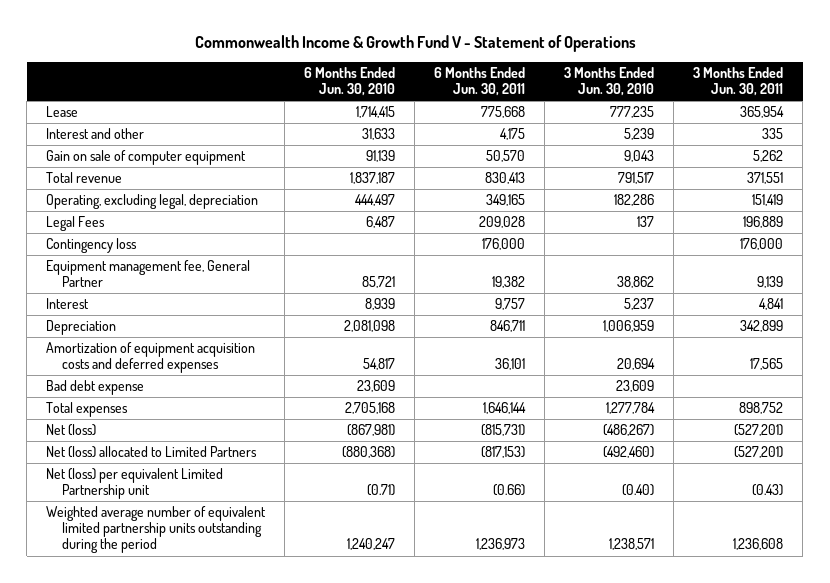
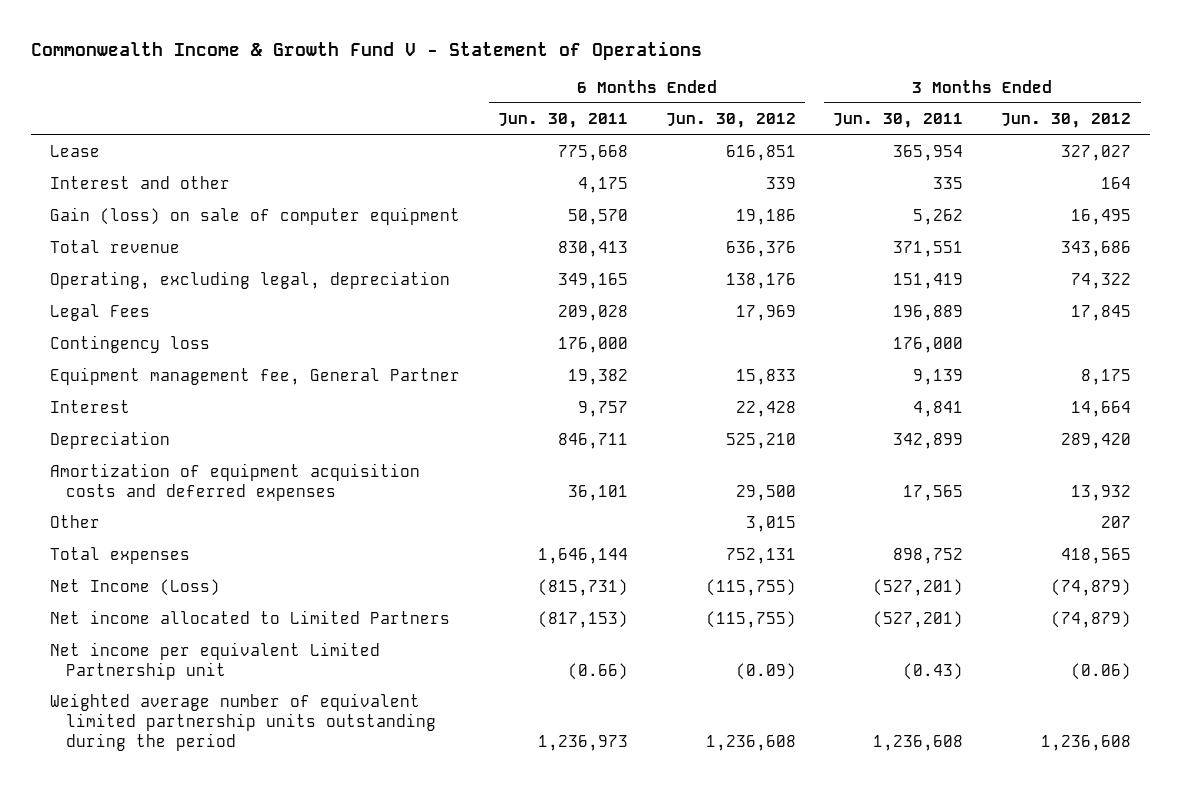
[304,67,396,97] 6 Months Ended Jun. 30, 2010 -> none
[564,67,655,97] 3 Months Ended Jun. 30, 2010 -> none
none -> [665,113,796,129] Jun. 30, 2012
none -> [1001,113,1132,129] Jun. 30, 2012
[46,150,247,166] Gain on sale of computer equipment -> [50,207,461,226] Gain (loss) on sale of computer equipment
[46,380,145,396] Bad debt expense -> none
none -> [50,515,101,529] Other
[46,424,97,437] Net (loss) -> [50,579,221,597] Net Income (Loss)
[46,446,258,459] Net (loss) allocated to Limited Partners -> [50,610,451,625] Net income allocated to Limited Partners
[46,468,224,500] Net (loss) per equivalent Limited Partnership unit -> [50,642,381,680] Net income per equivalent Limited Partnership unit

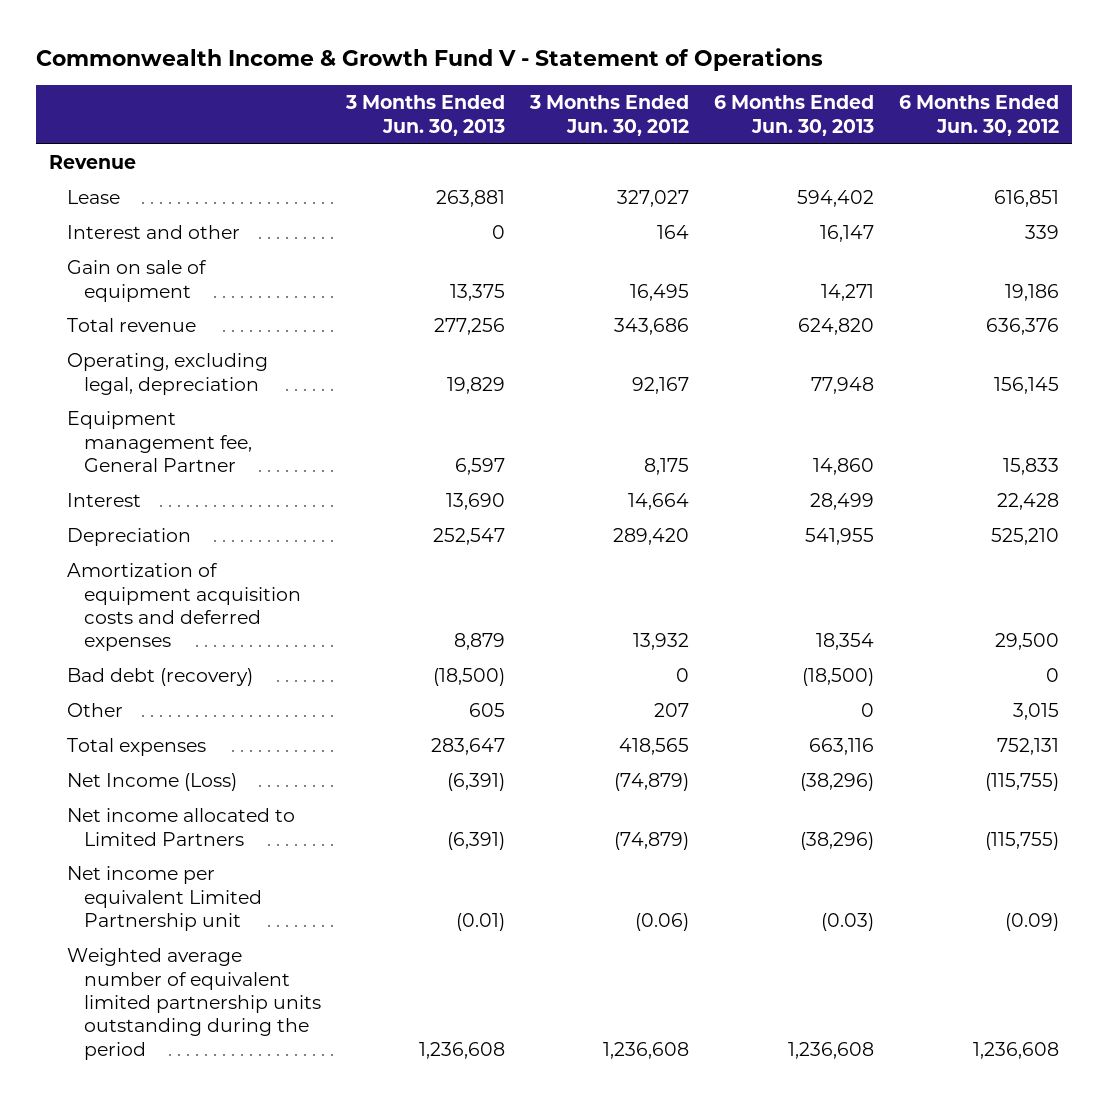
[498,113,629,129] Jun. 30, 2011 -> none
[833,113,964,129] Jun. 30, 2011 -> none
none -> [345,95,506,136] 3 Months Ended Jun. 30, 2013
none -> [714,95,875,136] 6 Months Ended Jun. 30, 2013
none -> [48,155,136,170] Revenue
[50,207,461,226] Gain (loss) on sale of computer equipment -> [66,260,207,302] Gain on sale of equipment
[50,304,151,322] Legal Fees -> none
[50,335,211,354] Contingency loss -> none
[725,273,796,290] 138,176 -> [994,376,1060,394] 156,145
[1071,273,1132,290] 74,322 -> [632,376,690,394] 92,167
none -> [66,668,253,687] Bad debt (recovery)

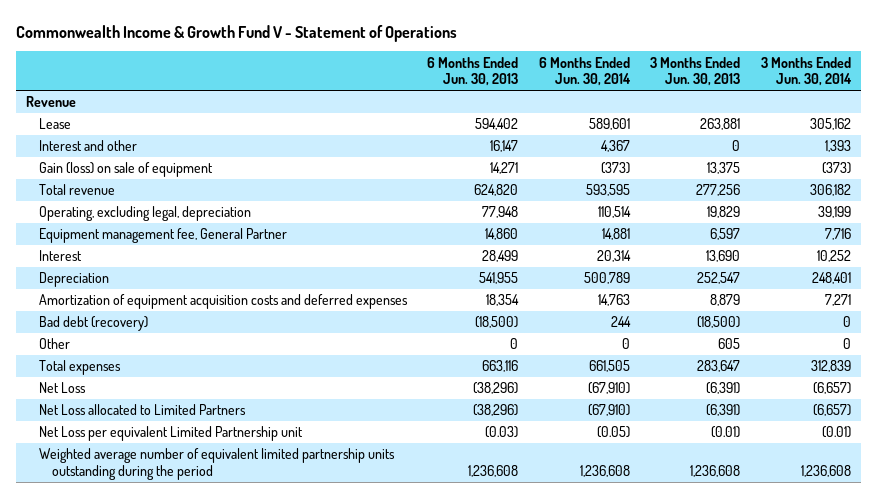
[529,95,690,136] 3 Months Ended Jun. 30, 2012 -> none
[899,95,1060,136] 6 Months Ended Jun. 30, 2012 -> none
none -> [538,56,631,87] 6 Months Ended Jun. 30, 2014
none -> [760,56,852,87] 3 Months Ended Jun. 30, 2014
[66,260,207,302] Gain on sale of equipment -> [38,162,213,178] Gain (loss) on sale of equipment
[66,773,237,792] Net Income (Loss) -> [38,382,86,394] Net Loss
[66,808,295,846] Net income allocated to Limited Partners -> [38,404,246,416] Net Loss allocated to Limited Partners
[66,866,263,931] Net income per equivalent Limited Partnership unit -> [38,426,303,442] Net Loss per equivalent Limited Partnership unit

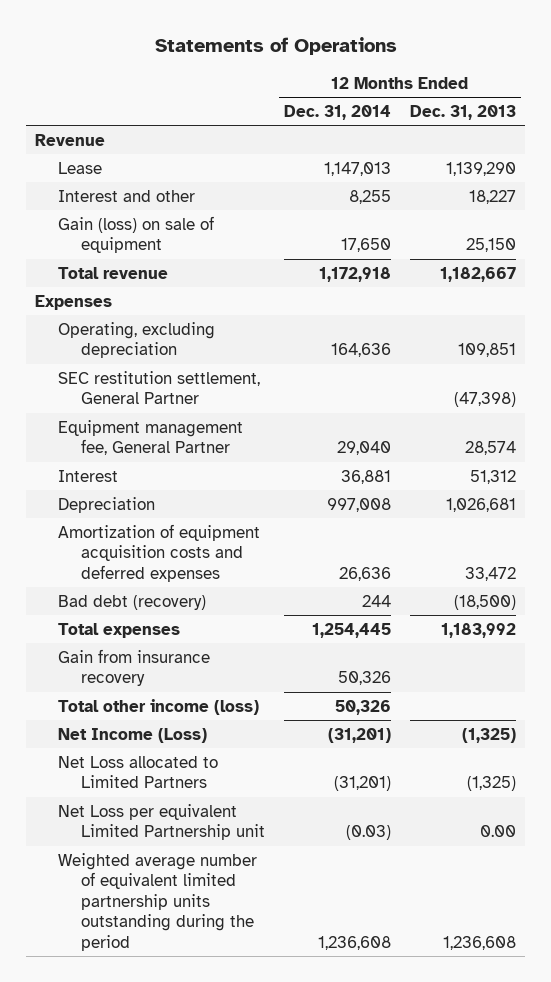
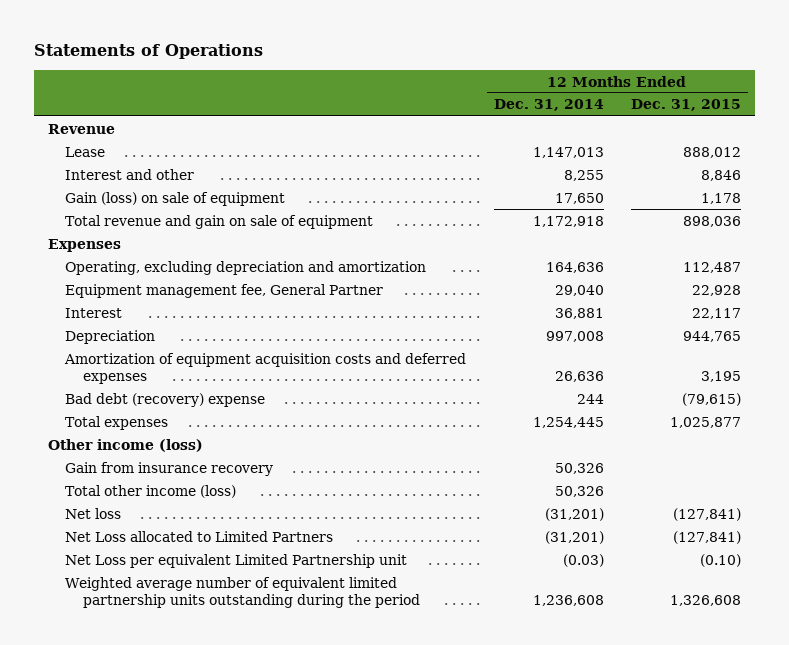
[409,105,516,121] Dec. 31, 2013 -> none
none -> [630,99,741,112] Dec. 31, 2015
[58,266,169,279] Total revenue -> [65,214,374,229] Total revenue and gain on sale of equipment
[58,370,261,405] SEC restitution settlement, General Partner -> none
[58,321,216,359] Operating, excluding depreciation -> [65,260,427,275] Operating, excluding depreciation and amortization
[58,594,207,610] Bad debt (recovery) -> [65,392,266,407] Bad debt (recovery) expense
none -> [47,438,203,452] Other income (loss)
[58,727,208,743] Net Income (Loss) -> [65,507,122,519] Net loss

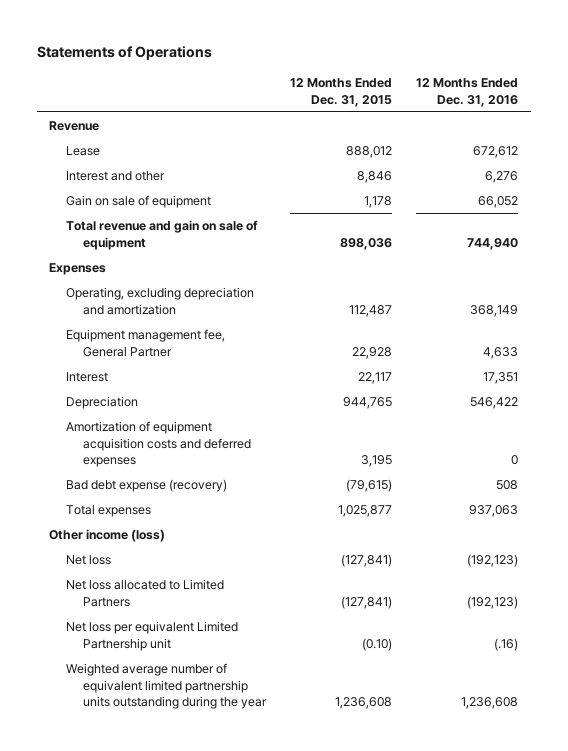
[493,99,604,112] Dec. 31, 2014 -> none
none -> [416,78,519,107] 12 Months Ended Dec. 31, 2016
[65,191,286,206] Gain (loss) on sale of equipment -> [66,195,212,209] Gain on sale of equipment
[65,392,266,407] Bad debt (recovery) expense -> [66,479,228,493] Bad debt expense (recovery)
[65,461,274,476] Gain from insurance recovery -> none
[65,484,237,498] Total other income (loss) -> none
[65,530,334,542] Net Loss allocated to Limited Partners -> [66,579,225,607] Net loss allocated to Limited Partners
[65,553,408,568] Net Loss per equivalent Limited Partnership unit -> [66,621,239,651] Net loss per equivalent Limited Partnership unit
[65,576,420,608] Weighted average number of equivalent limited partnership units outstanding during the period -> [66,663,268,710] Weighted average number of equivalent limited partnership units outstanding during the year
[669,594,741,606] 1,326,608 -> [335,697,393,710] 1,236,608

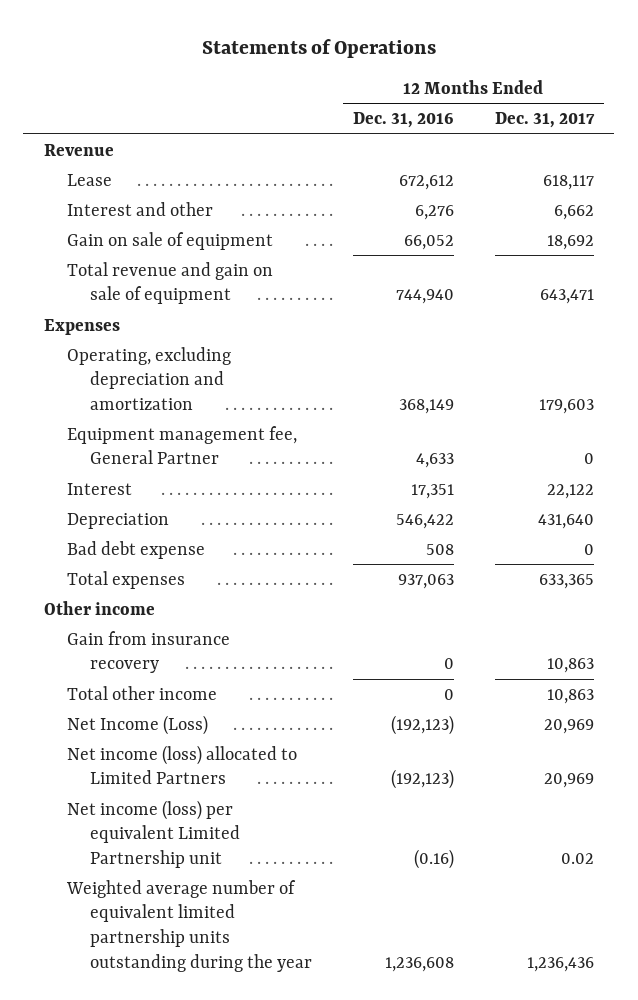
[290,78,393,107] 12 Months Ended Dec. 31, 2015 -> none
none -> [494,112,595,129] Dec. 31, 2017
[66,421,252,468] Amortization of equipment acquisition costs and deferred expenses -> none
[66,479,228,493] Bad debt expense (recovery) -> [67,540,206,559] Bad debt expense
[49,529,166,543] Other income (loss) -> [43,600,155,615] Other income
none -> [67,630,231,674] Gain from insurance recovery
none -> [67,685,218,700] Total other income
[66,555,112,566] Net loss -> [67,714,209,735] Net Income (Loss)
[66,579,225,607] Net loss allocated to Limited Partners -> [67,744,298,785] Net income (loss) allocated to Limited Partners
[66,621,239,651] Net loss per equivalent Limited Partnership unit -> [67,799,241,868] Net income (loss) per equivalent Limited Partnership unit
[494,637,519,651] (.16) -> [414,848,455,869] (0.16)

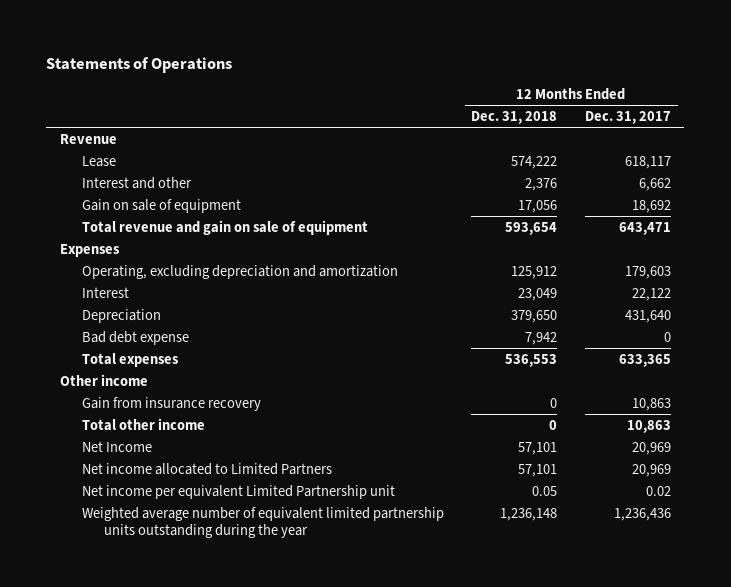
[353,112,455,129] Dec. 31, 2016 -> none
none -> [471,111,558,125] Dec. 31, 2018
[67,425,298,465] Equipment management fee, General Partner -> none
[67,714,209,735] Net Income (Loss) -> [82,440,153,452] Net Income
[67,744,298,785] Net income (loss) allocated to Limited Partners -> [82,462,333,475] Net income allocated to Limited Partners
[67,799,241,868] Net income (loss) per equivalent Limited Partnership unit -> [82,484,396,499] Net income per equivalent Limited Partnership unit

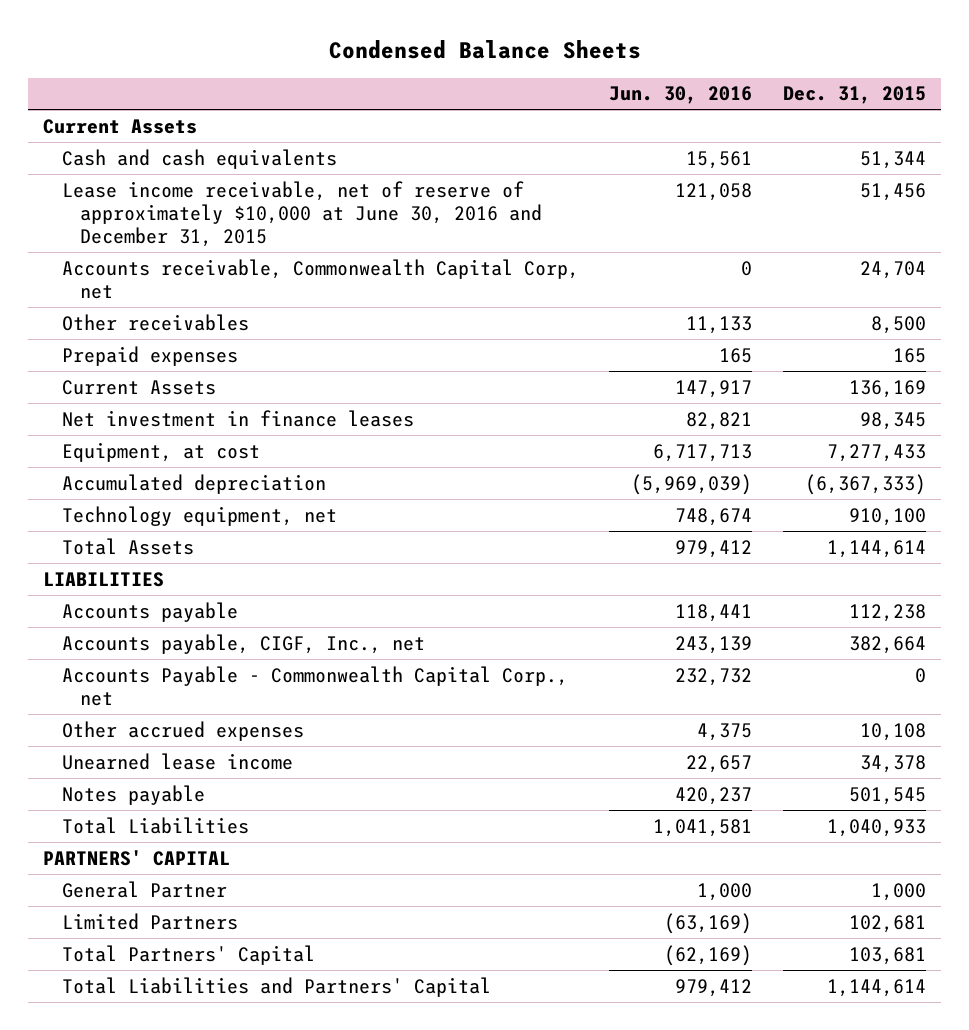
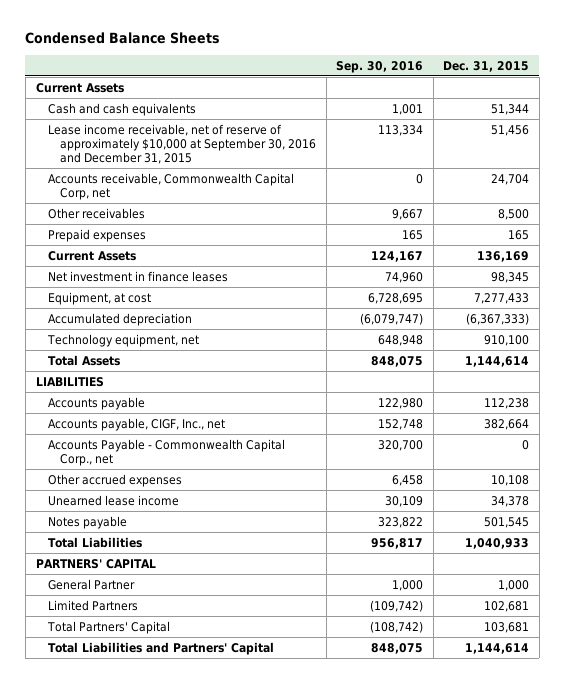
[609,86,753,105] Jun. 30, 2016 -> none
none -> [336,60,424,73] Sep. 30, 2016
[61,180,543,247] Lease income receivable, net of reserve of approximately $10,000 at June 30, 2016 and December 31, 2015 -> [47,123,317,165] Lease income receivable, net of reserve of approximately $10,000 at September 30, 2016 and December 31, 2015

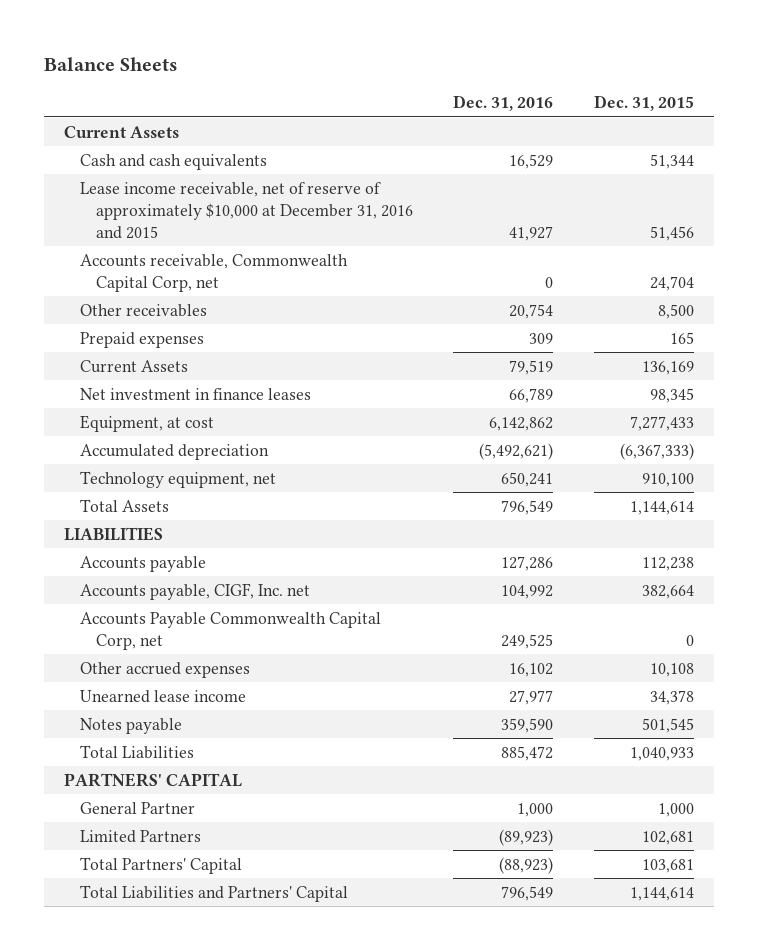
[25,32,221,45] Condensed Balance Sheets -> [44,57,179,72] Balance Sheets
[336,60,424,73] Sep. 30, 2016 -> none
none -> [453,95,554,112] Dec. 31, 2016
[47,123,317,165] Lease income receivable, net of reserve of approximately $10,000 at September 30, 2016 and December 31, 2015 -> [80,181,414,239] Lease income receivable, net of reserve of approximately $10,000 at December 31, 2016 and 2015
[47,417,225,431] Accounts payable, CIGF, Inc., net -> [80,582,311,600] Accounts payable, CIGF, Inc. net
[47,438,285,466] Accounts Payable - Commonwealth Capital Corp., net -> [80,611,382,650] Accounts Payable Commonwealth Capital Corp, net

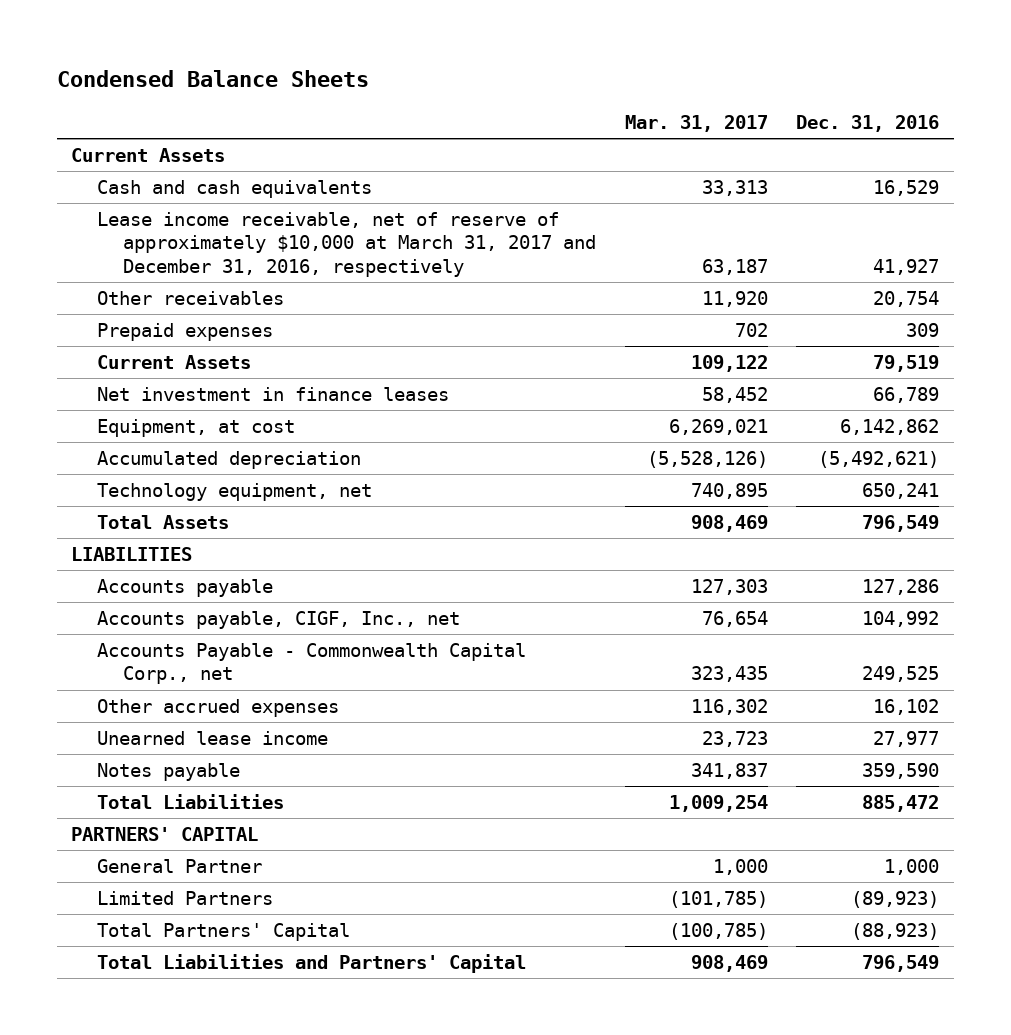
[44,57,179,72] Balance Sheets -> [56,69,369,87] Condensed Balance Sheets
[593,95,694,112] Dec. 31, 2015 -> none
none -> [624,114,768,132] Mar. 31, 2017
[80,253,349,292] Accounts receivable, Commonwealth Capital Corp, net -> none
[80,181,414,239] Lease income receivable, net of reserve of approximately $10,000 at December 31, 2016 and 2015 -> [96,212,596,277] Lease income receivable, net of reserve of approximately $10,000 at March 31, 2017 and December 31, 2016, respectively
[80,582,311,600] Accounts payable, CIGF, Inc. net -> [96,611,460,630] Accounts payable, CIGF, Inc., net
[80,611,382,650] Accounts Payable Commonwealth Capital Corp, net -> [96,643,526,685] Accounts Payable - Commonwealth Capital Corp., net

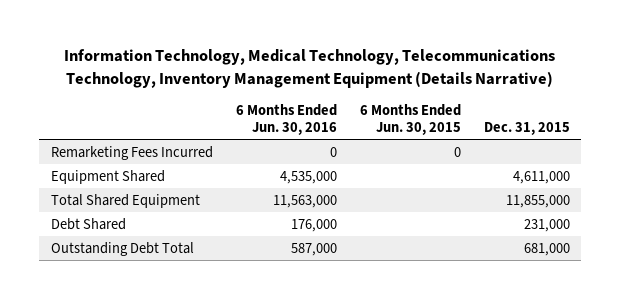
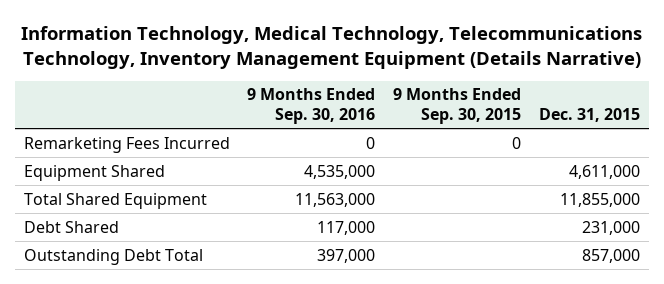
[235,103,337,136] 6 Months Ended Jun. 30, 2016 -> none
[359,103,461,136] 6 Months Ended Jun. 30, 2015 -> none
none -> [247,88,376,125] 9 Months Ended Sep. 30, 2016
none -> [393,88,522,125] 9 Months Ended Sep. 30, 2015
[523,242,570,256] 681,000 -> [582,248,641,263] 857,000

